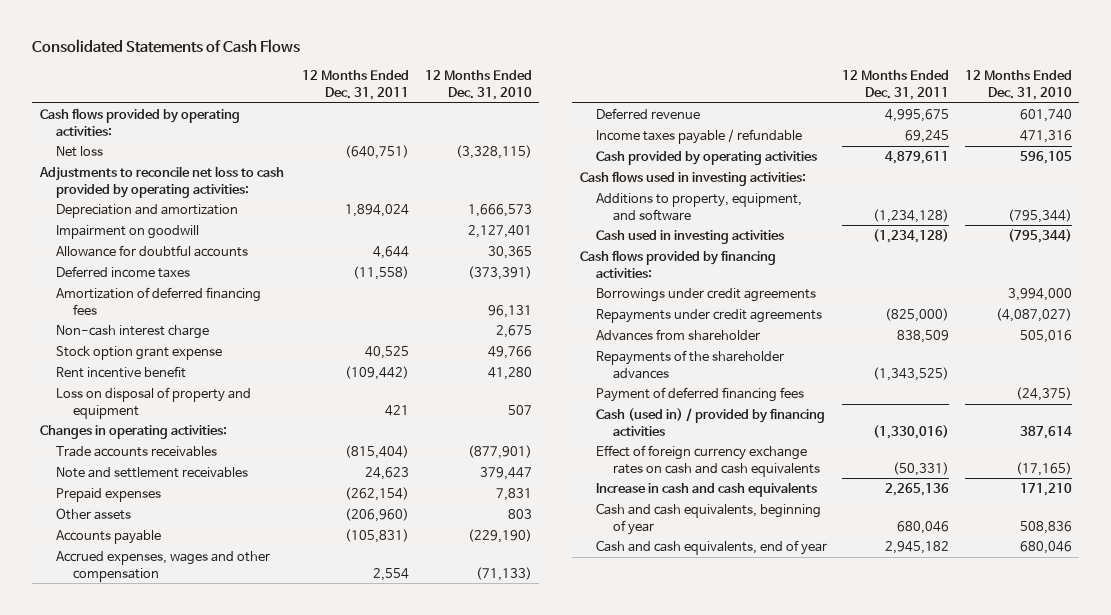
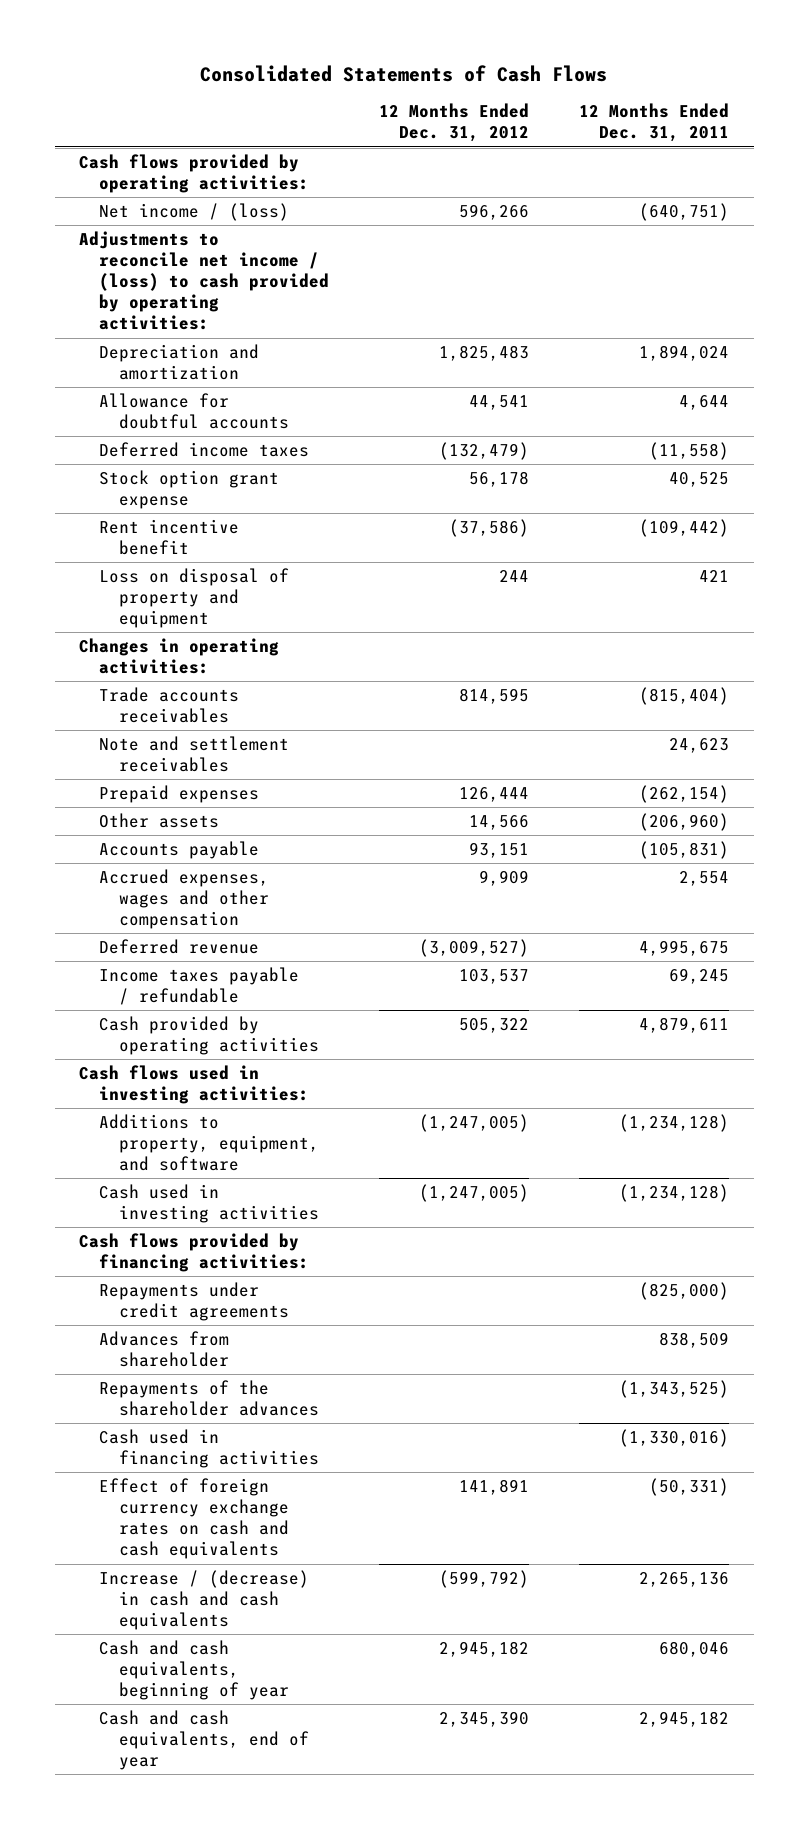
[424,70,532,100] 12 Months Ended Dec. 31, 2010 -> none
none -> [378,103,529,143] 12 Months Ended Dec. 31, 2012
[56,146,104,158] Net loss -> [99,202,290,221] Net income / (loss)
[38,166,284,198] Adjustments to reconcile net loss to cash provided by operating activities: -> [79,230,330,331] Adjustments to reconcile net income / (loss) to cash provided by operating activities:
[56,225,200,240] Impairment on goodwill -> none
[56,287,262,315] Amortization of deferred financing fees -> none
[56,325,210,340] Non-cash interest charge -> none
[596,288,817,303] Borrowings under credit agreements -> none
[596,387,805,403] Payment of deferred financing fees -> none
[596,408,826,436] Cash (used in) / provided by financing activities -> [99,1428,319,1469] Cash used in financing activities
[596,482,818,498] Increase in cash and cash equivalents -> [99,1569,310,1631] Increase / (decrease) in cash and cash equivalents

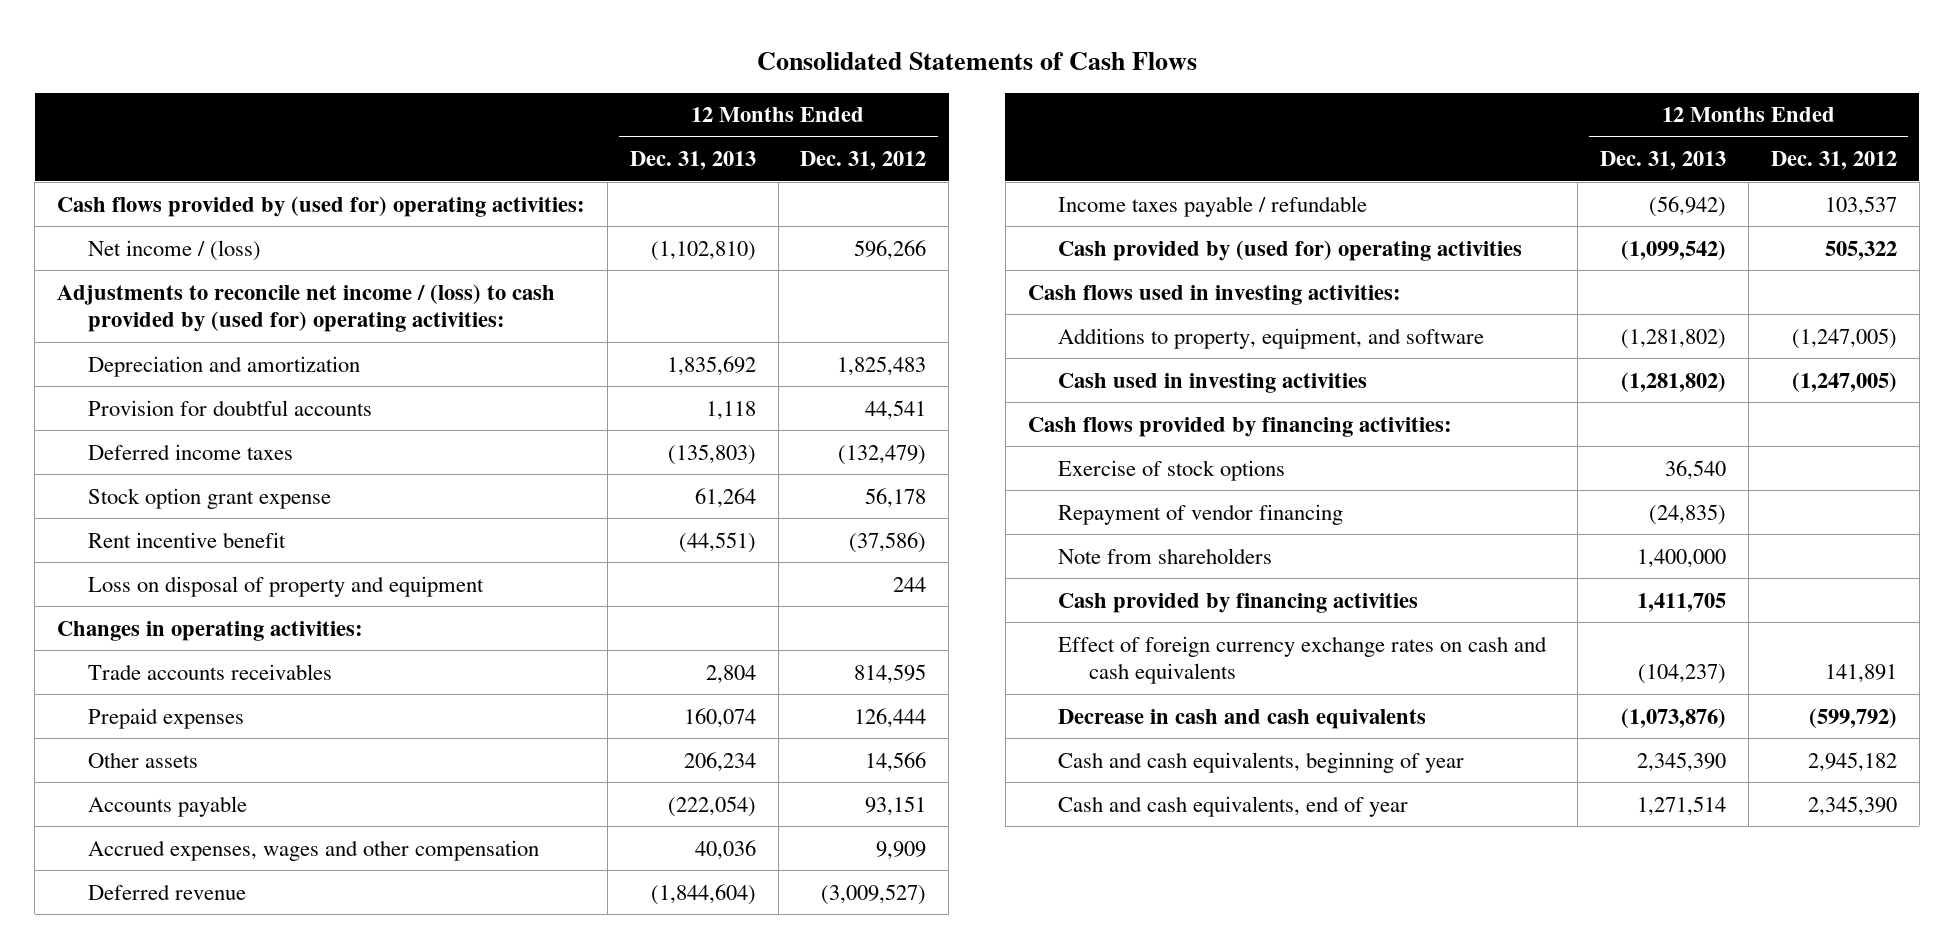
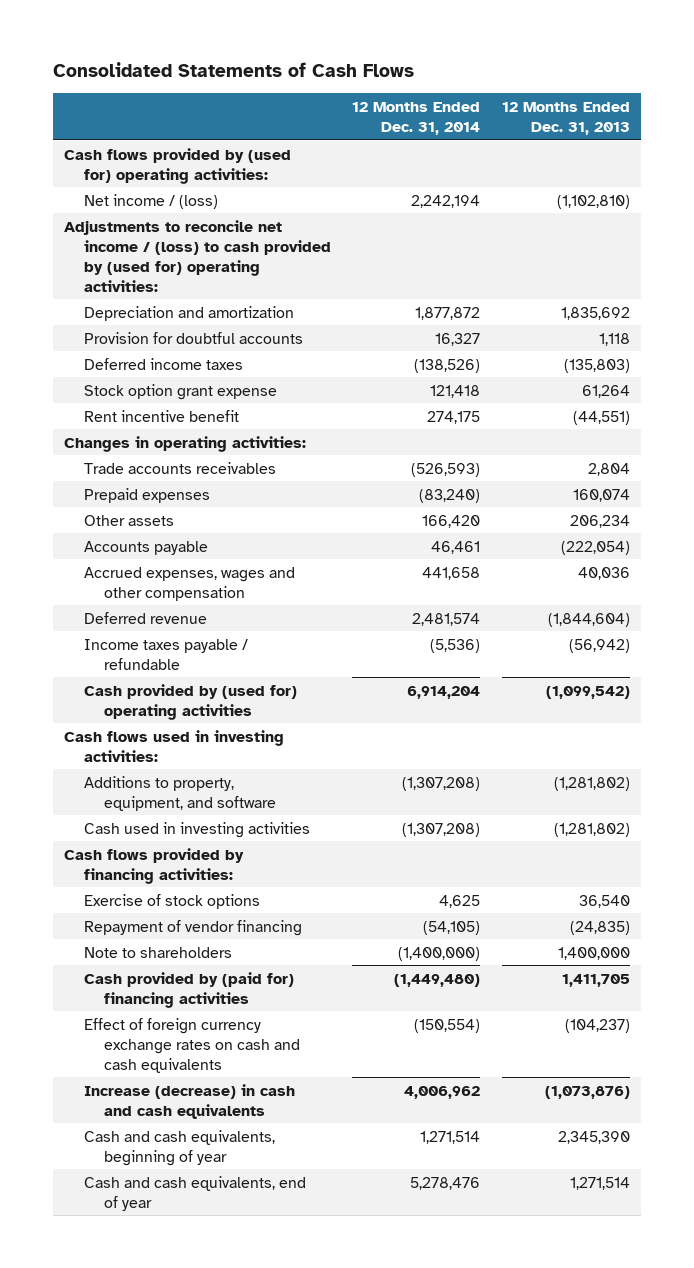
[800,151,927,171] Dec. 31, 2012 -> none
none -> [352,101,481,135] 12 Months Ended Dec. 31, 2014
[87,575,484,597] Loss on disposal of property and equipment -> none
[1058,547,1273,564] Note from shareholders -> [83,946,232,958] Note to shareholders
[1058,592,1419,613] Cash provided by financing activities -> [83,971,294,1008] Cash provided by (paid for) financing activities
[1058,708,1427,729] Decrease in cash and cash equivalents -> [83,1083,295,1119] Increase (decrease) in cash and cash equivalents

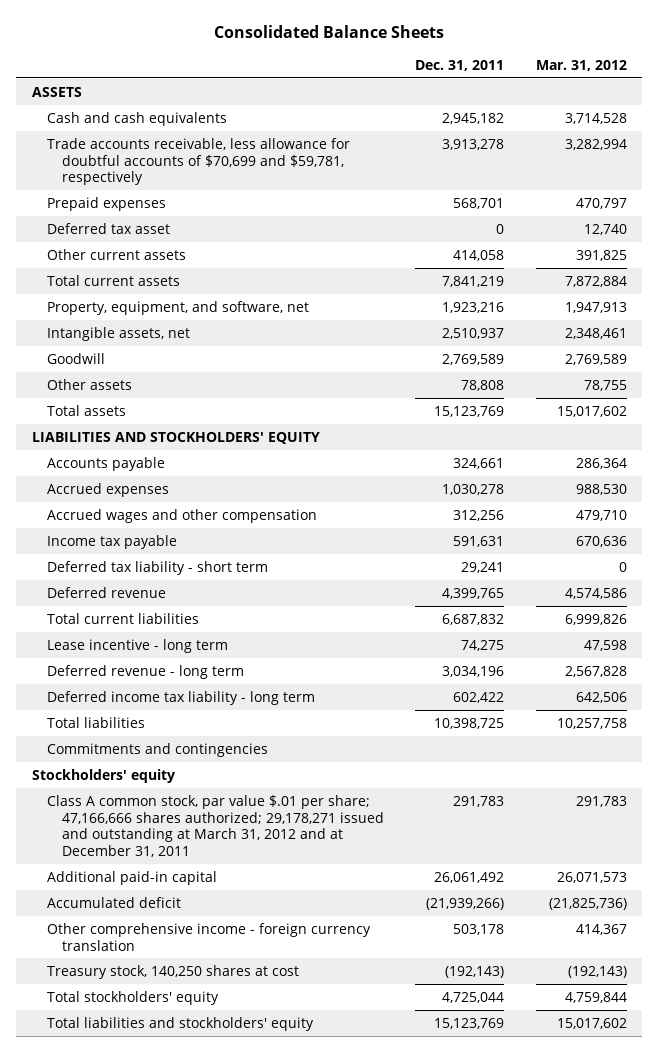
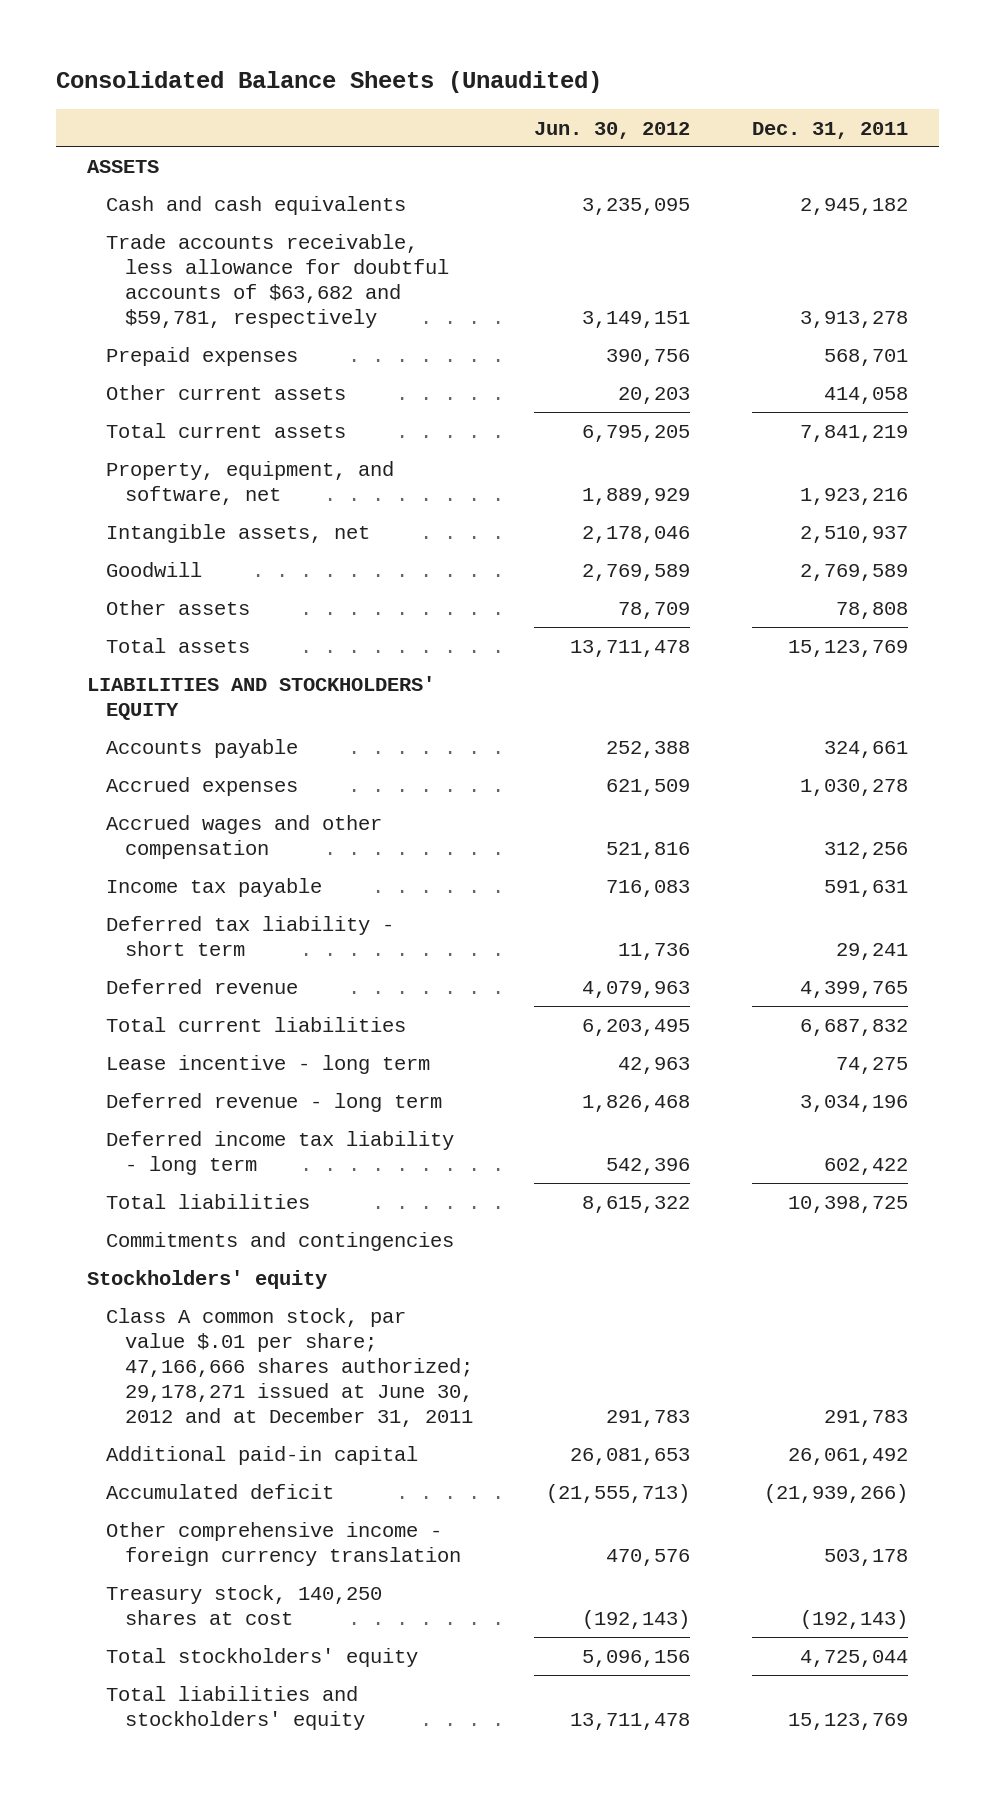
[214,24,445,38] Consolidated Balance Sheets -> [56,71,603,94] Consolidated Balance Sheets (Unaudited)
[535,60,627,72] Mar. 31, 2012 -> none
none -> [534,121,691,139] Jun. 30, 2012
[46,137,350,186] Trade accounts receivable, less allowance for doubtful accounts of $70,699 and $59,781, respectively -> [105,233,449,328] Trade accounts receivable, less allowance for doubtful accounts of $63,682 and $59,781, respectively
[46,222,170,234] Deferred tax asset -> none
[46,794,384,857] Class A common stock, par value $.01 per share; 47,166,666 shares authorized; 29,178,271 issued and outstanding at March 31, 2012 and at December 31, 2011 -> [105,1307,473,1428] Class A common stock, par value $.01 per share; 47,166,666 shares authorized; 29,178,271 issued at June 30, 2012 and at December 31, 2011

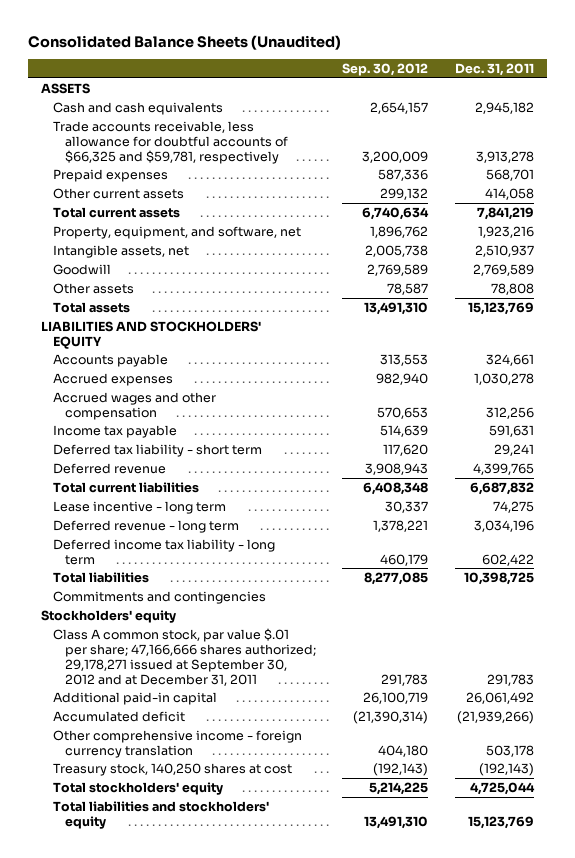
[534,121,691,139] Jun. 30, 2012 -> none
none -> [342,63,429,77] Sep. 30, 2012
[105,233,449,328] Trade accounts receivable, less allowance for doubtful accounts of $63,682 and $59,781, respectively -> [52,120,288,164] Trade accounts receivable, less allowance for doubtful accounts of $66,325 and $59,781, respectively
[105,1307,473,1428] Class A common stock, par value $.01 per share; 47,166,666 shares authorized; 29,178,271 issued at June 30, 2012 and at December 31, 2011 -> [52,627,316,686] Class A common stock, par value $.01 per share; 47,166,666 shares authorized; 29,178,271 issued at September 30, 2012 and at December 31, 2011

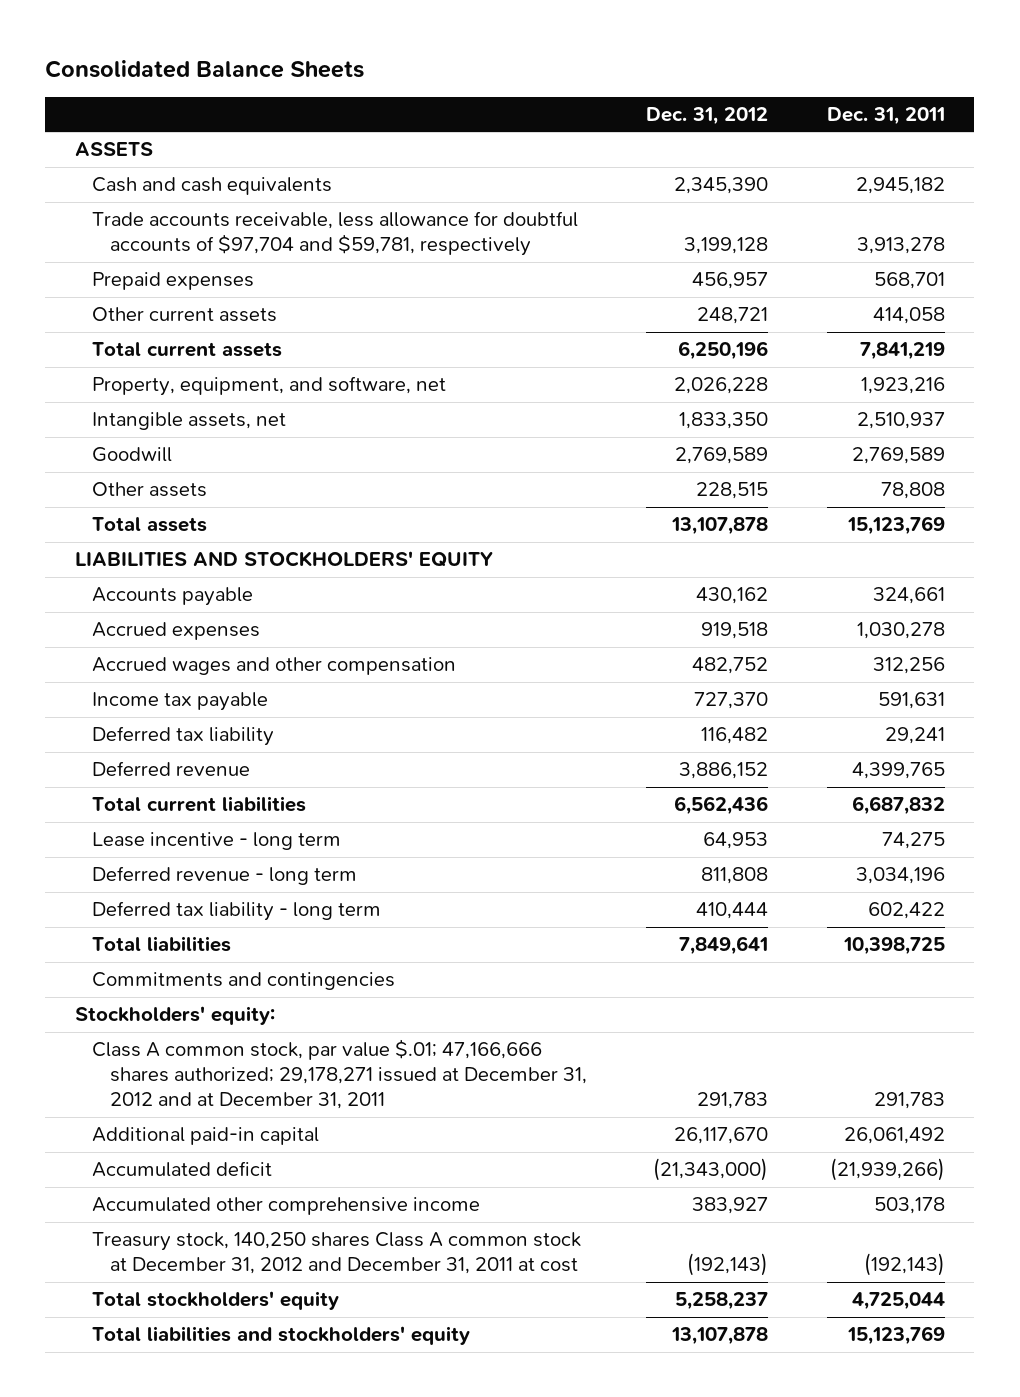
[27,34,341,50] Consolidated Balance Sheets (Unaudited) -> [45,59,365,78] Consolidated Balance Sheets
[342,63,429,77] Sep. 30, 2012 -> none
none -> [645,106,768,125] Dec. 31, 2012
[52,120,288,164] Trade accounts receivable, less allowance for doubtful accounts of $66,325 and $59,781, respectively -> [92,211,579,257] Trade accounts receivable, less allowance for doubtful accounts of $97,704 and $59,781, respectively
[52,443,262,457] Deferred tax liability - short term -> [92,726,275,747] Deferred tax liability
[52,538,275,565] Deferred income tax liability - long term -> [92,901,382,922] Deferred tax liability - long term
[40,609,176,623] Stockholders' equity -> [74,1006,275,1026] Stockholders' equity:
[52,627,316,686] Class A common stock, par value $.01 per share; 47,166,666 shares authorized; 29,178,271 issued at September 30, 2012 and at December 31, 2011 -> [92,1039,587,1110] Class A common stock, par value $.01; 47,166,666 shares authorized; 29,178,271 issued at December 31, 2012 and at December 31, 2011
[52,729,302,758] Other comprehensive income - foreign currency translation -> [92,1197,481,1216] Accumulated other comprehensive income
[52,762,292,776] Treasury stock, 140,250 shares at cost -> [92,1232,582,1275] Treasury stock, 140,250 shares Class A common stock at December 31, 2012 and December 31, 2011 at cost

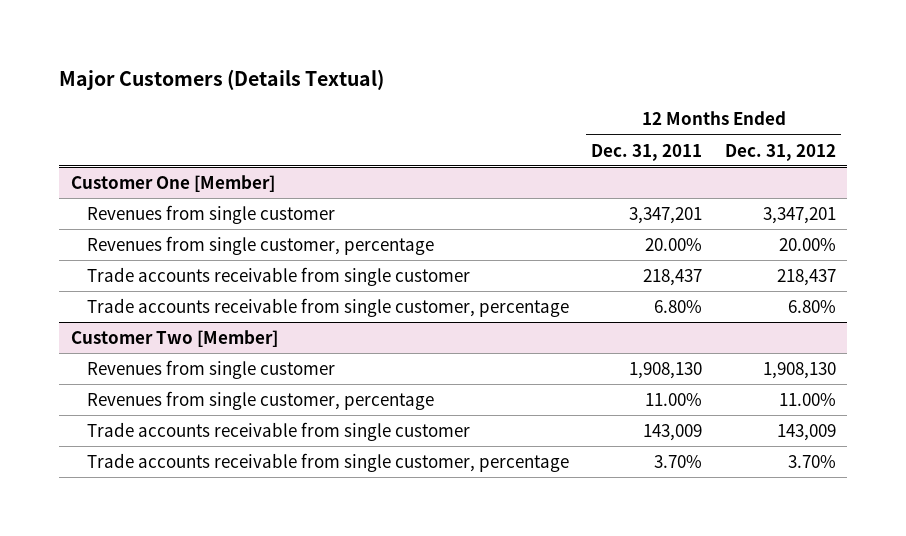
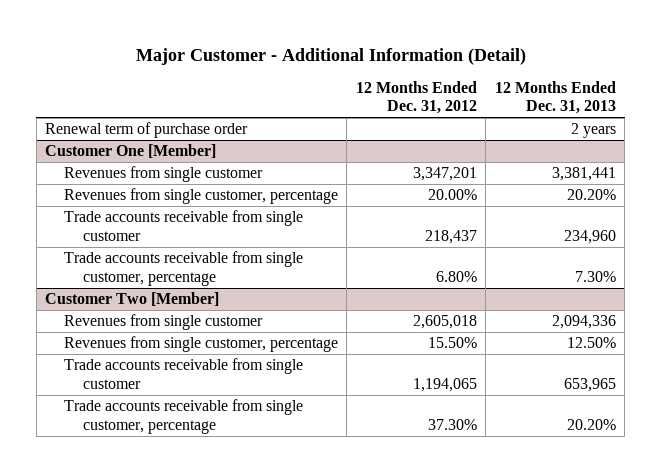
[59,69,385,91] Major Customers (Details Textual) -> [135,47,526,65] Major Customer - Additional Information (Detail)
[591,143,703,161] Dec. 31, 2011 -> none
none -> [494,80,616,115] 12 Months Ended Dec. 31, 2013
none -> [45,122,249,139] Renewal term of purchase order
[762,361,836,379] 1,908,130 -> [412,315,477,330] 2,605,018
[778,392,836,406] 11.00% -> [427,337,477,349] 15.50%
[776,423,836,441] 143,009 -> [412,377,477,392] 1,194,065
[787,454,836,468] 3.70% -> [427,418,477,430] 37.30%

